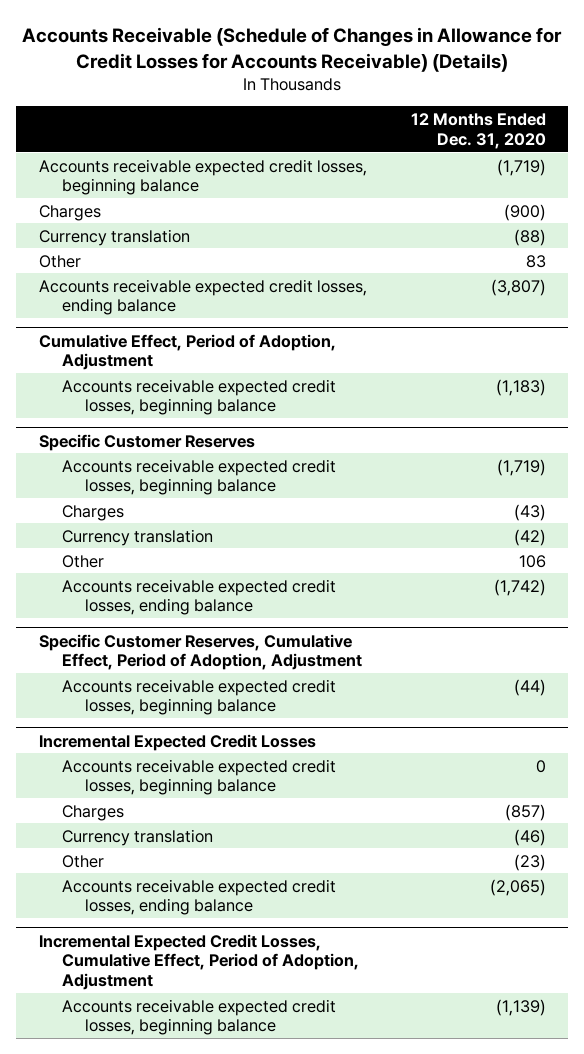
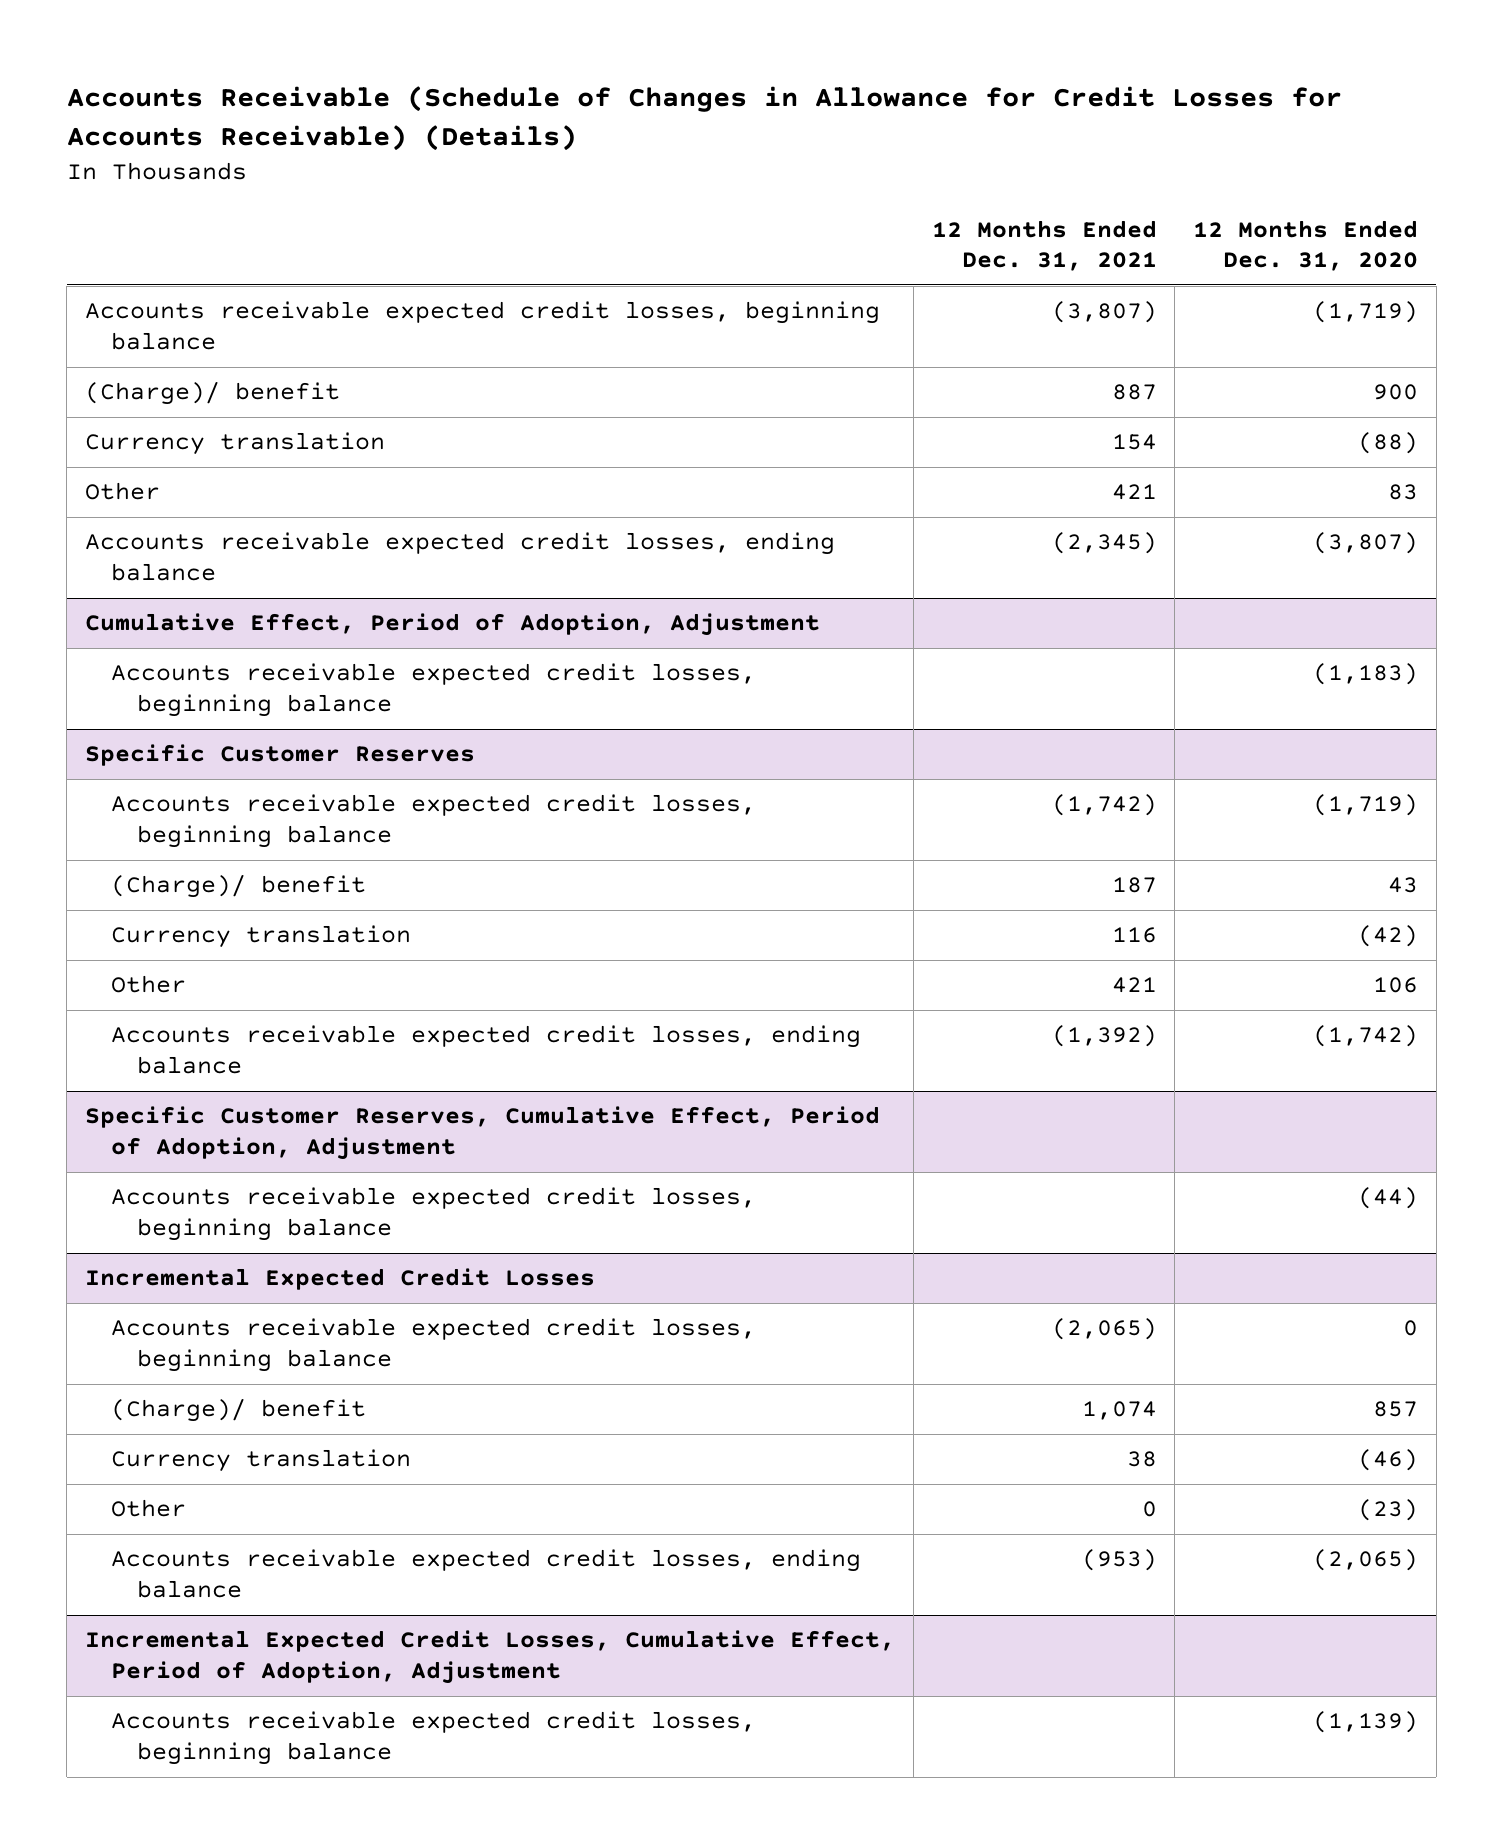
none -> [931,219,1157,272] 12 Months Ended Dec. 31, 2021
[38,204,101,221] Charges -> none
none -> [84,381,340,406] (Charge)/ benefit
[61,504,124,521] Charges -> none
none -> [111,874,367,899] (Charge)/ benefit
[61,804,124,821] Charges -> none
none -> [111,1398,367,1423] (Charge)/ benefit

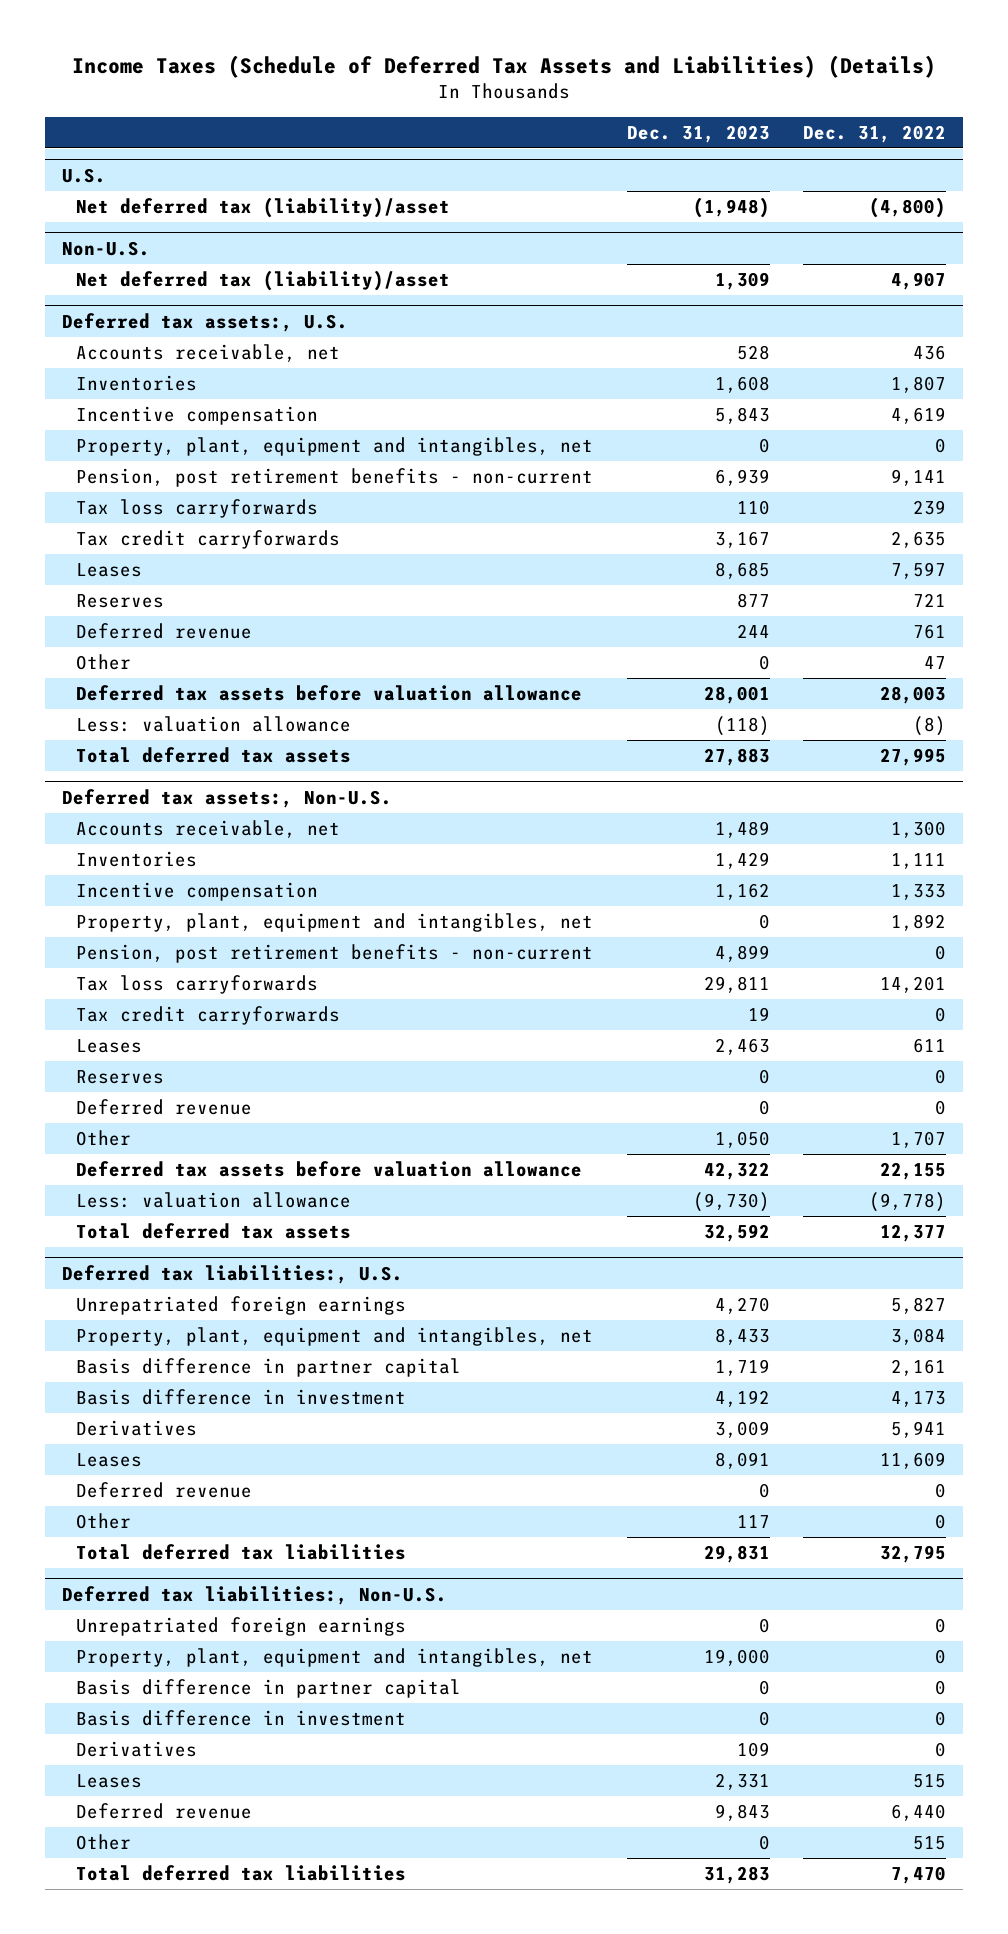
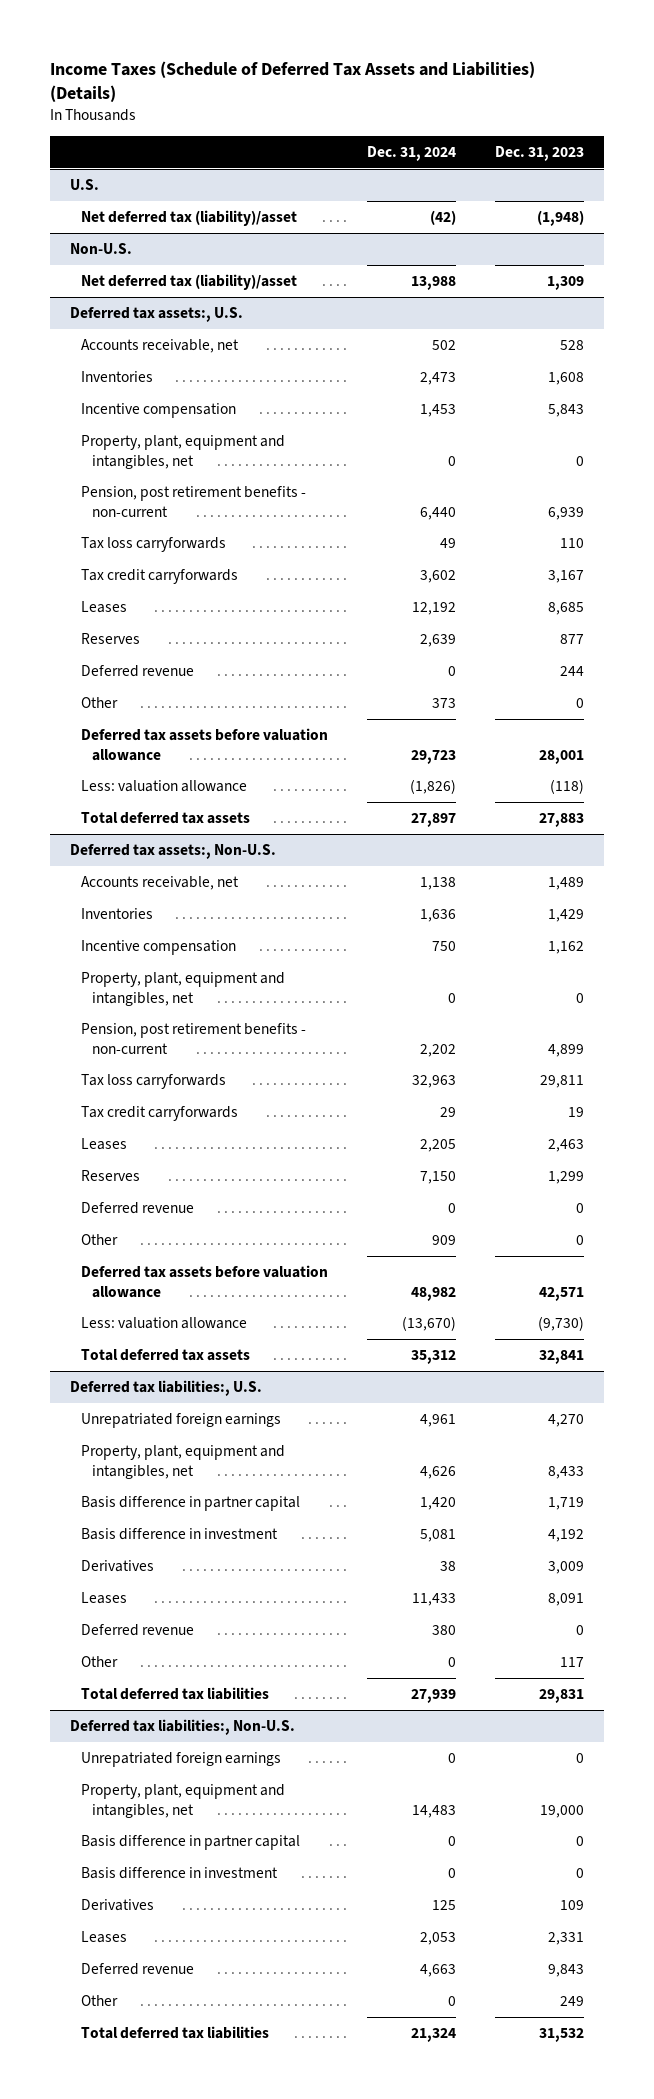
[803,124,947,143] Dec. 31, 2022 -> none
none -> [366,146,456,162] Dec. 31, 2024
[758,1069,770,1085] 0 -> [548,1171,585,1185] 1,299
[714,1131,770,1149] 1,050 -> [576,1235,585,1246] 0
[703,1162,770,1181] 42,322 -> [539,1286,585,1301] 42,571
[703,1224,770,1243] 32,592 -> [539,1350,585,1365] 32,841
[758,1835,770,1851] 0 -> [560,1996,585,2007] 249
[703,1866,770,1885] 31,283 -> [539,2028,585,2043] 31,532

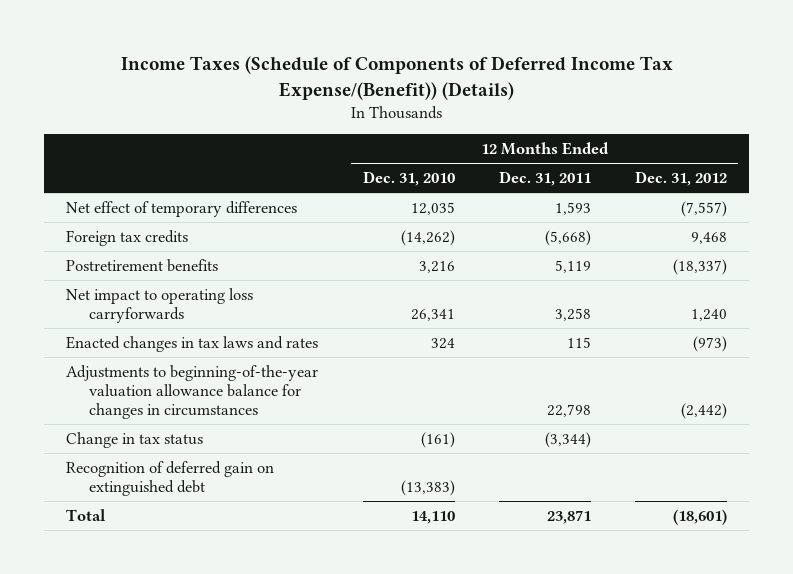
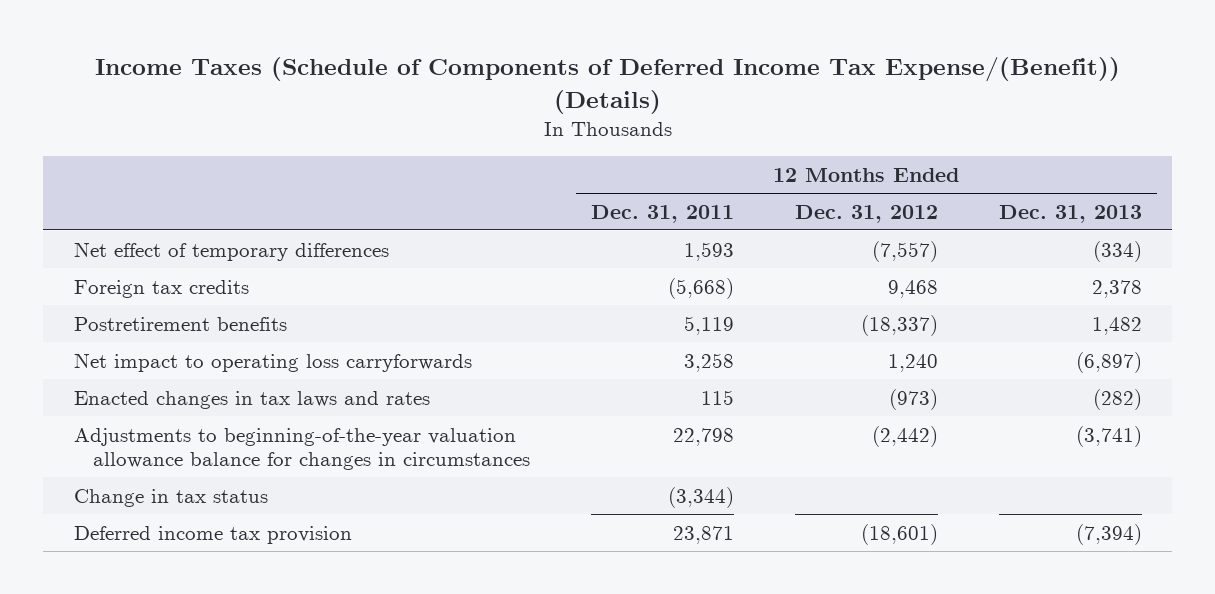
[362,171,455,187] Dec. 31, 2010 -> none
none -> [998,204,1142,223] Dec. 31, 2013
[66,460,275,496] Recognition of deferred gain on extinguished debt -> none
[66,508,107,521] Total -> [73,525,352,544] Deferred income tax provision

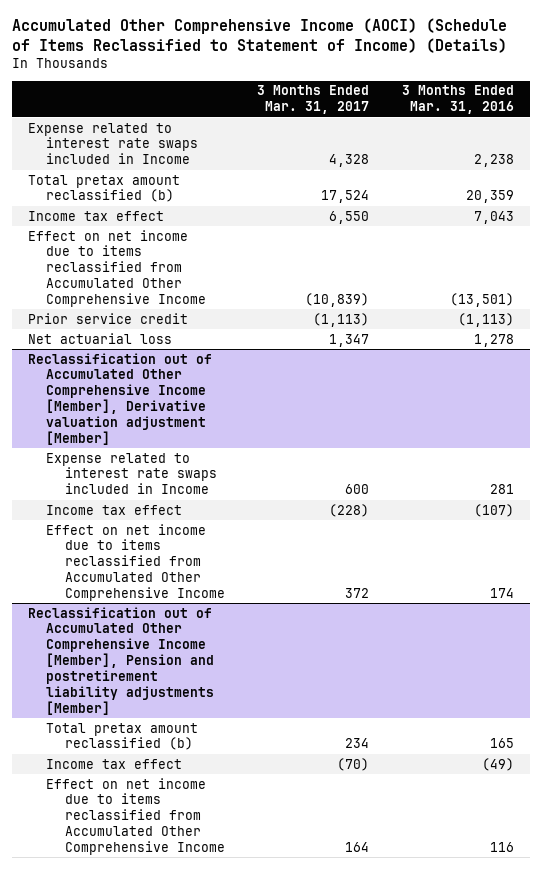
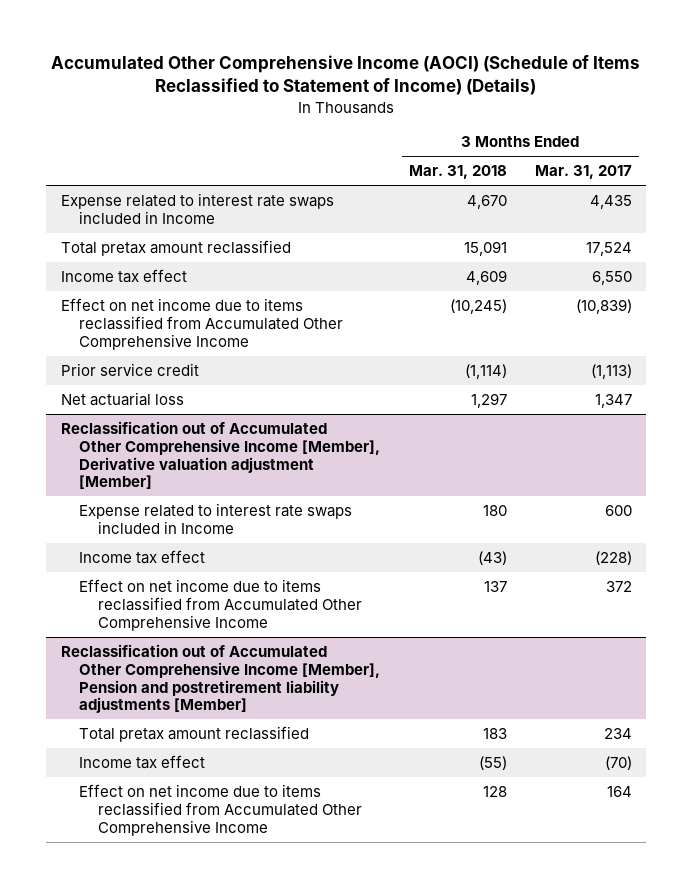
[401,85,514,115] 3 Months Ended Mar. 31, 2016 -> none
none -> [408,165,507,180] Mar. 31, 2018
[329,154,370,168] 4,328 -> [590,194,633,209] 4,435
[27,174,180,203] Total pretax amount reclassified (b) -> [60,239,291,256] Total pretax amount reclassified
[46,722,199,751] Total pretax amount reclassified (b) -> [79,725,310,742] Total pretax amount reclassified

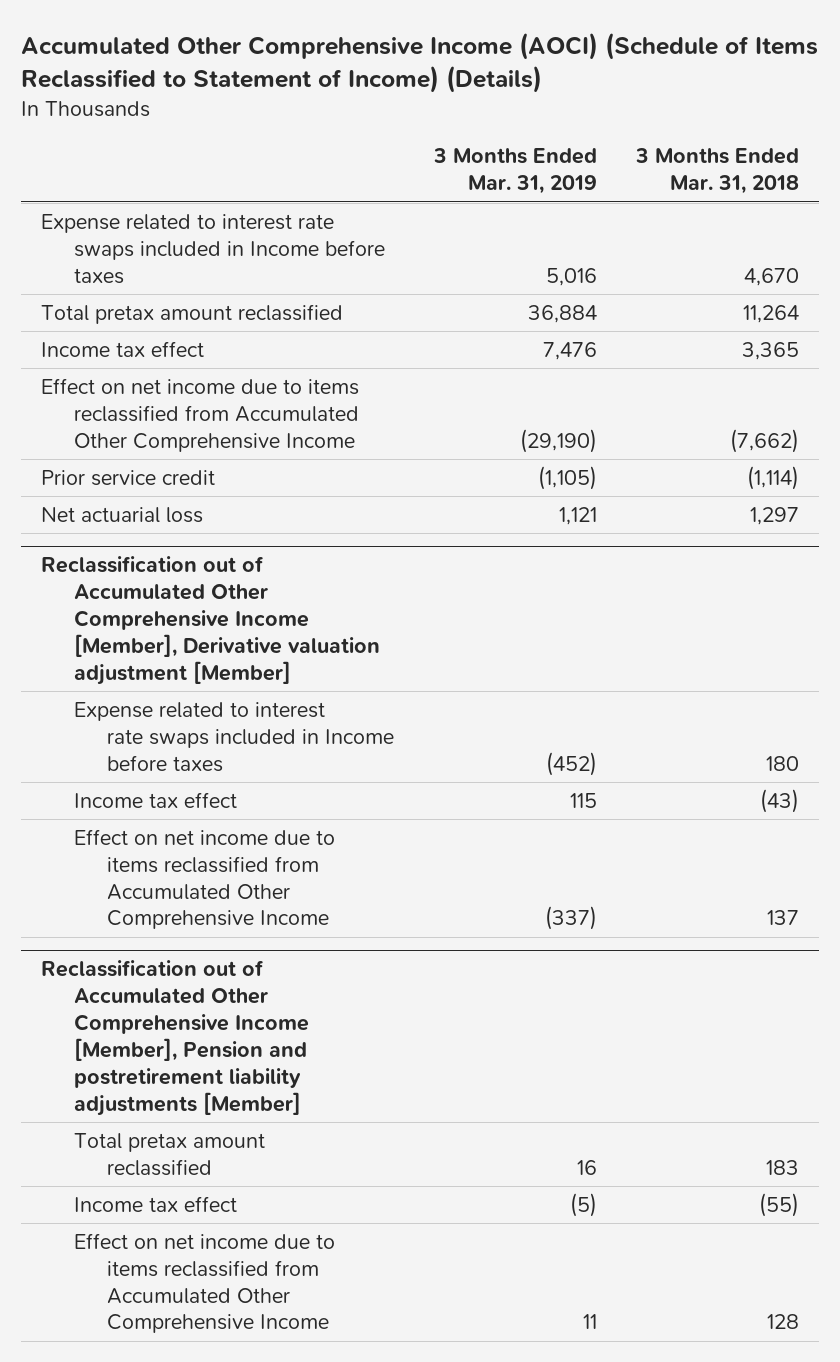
[535,165,633,180] Mar. 31, 2017 -> none
none -> [432,148,597,195] 3 Months Ended Mar. 31, 2019
[60,192,334,224] Expense related to interest rate swaps included in Income -> [40,213,385,284] Expense related to interest rate swaps included in Income before taxes
[463,240,507,256] 15,091 -> [743,304,800,323] 11,264
[465,269,507,285] 4,609 -> [742,341,800,360] 3,365
[449,298,507,314] (10,245) -> [730,428,800,453] (7,662)
[79,502,353,534] Expense related to interest rate swaps included in Income -> [73,701,395,772] Expense related to interest rate swaps included in Income before taxes

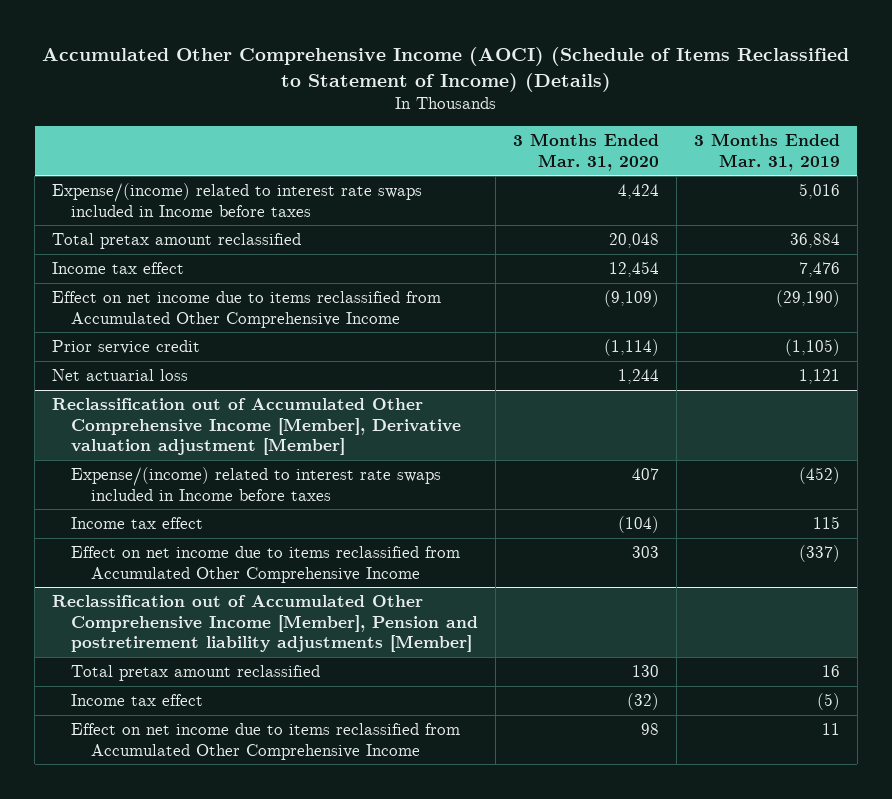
[635,148,800,195] 3 Months Ended Mar. 31, 2018 -> none
none -> [513,132,660,171] 3 Months Ended Mar. 31, 2020
[40,213,385,284] Expense related to interest rate swaps included in Income before taxes -> [51,183,422,217] Expense/(income) related to interest rate swaps included in Income before taxes
[73,701,395,772] Expense related to interest rate swaps included in Income before taxes -> [71,467,442,501] Expense/(income) related to interest rate swaps included in Income before taxes

